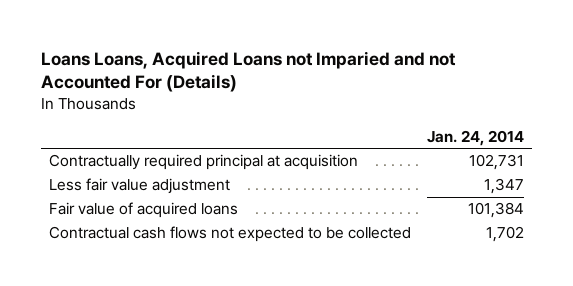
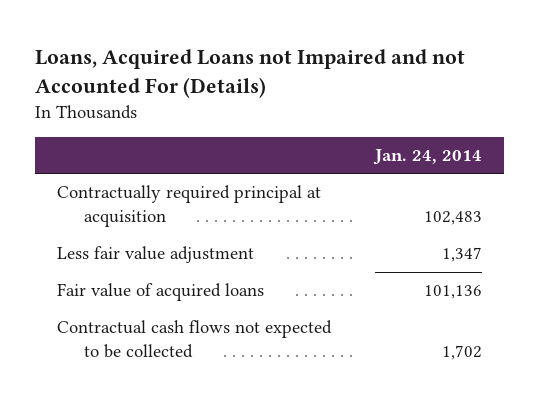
[40,50,456,93] Loans Loans, Acquired Loans not Imparied and not Accounted For (Details) -> [35,48,466,98] Loans, Acquired Loans not Impaired and not Accounted For (Details)
[468,154,524,171] 102,731 -> [423,211,482,226] 102,483
[467,202,524,219] 101,384 -> [423,285,482,300] 101,136

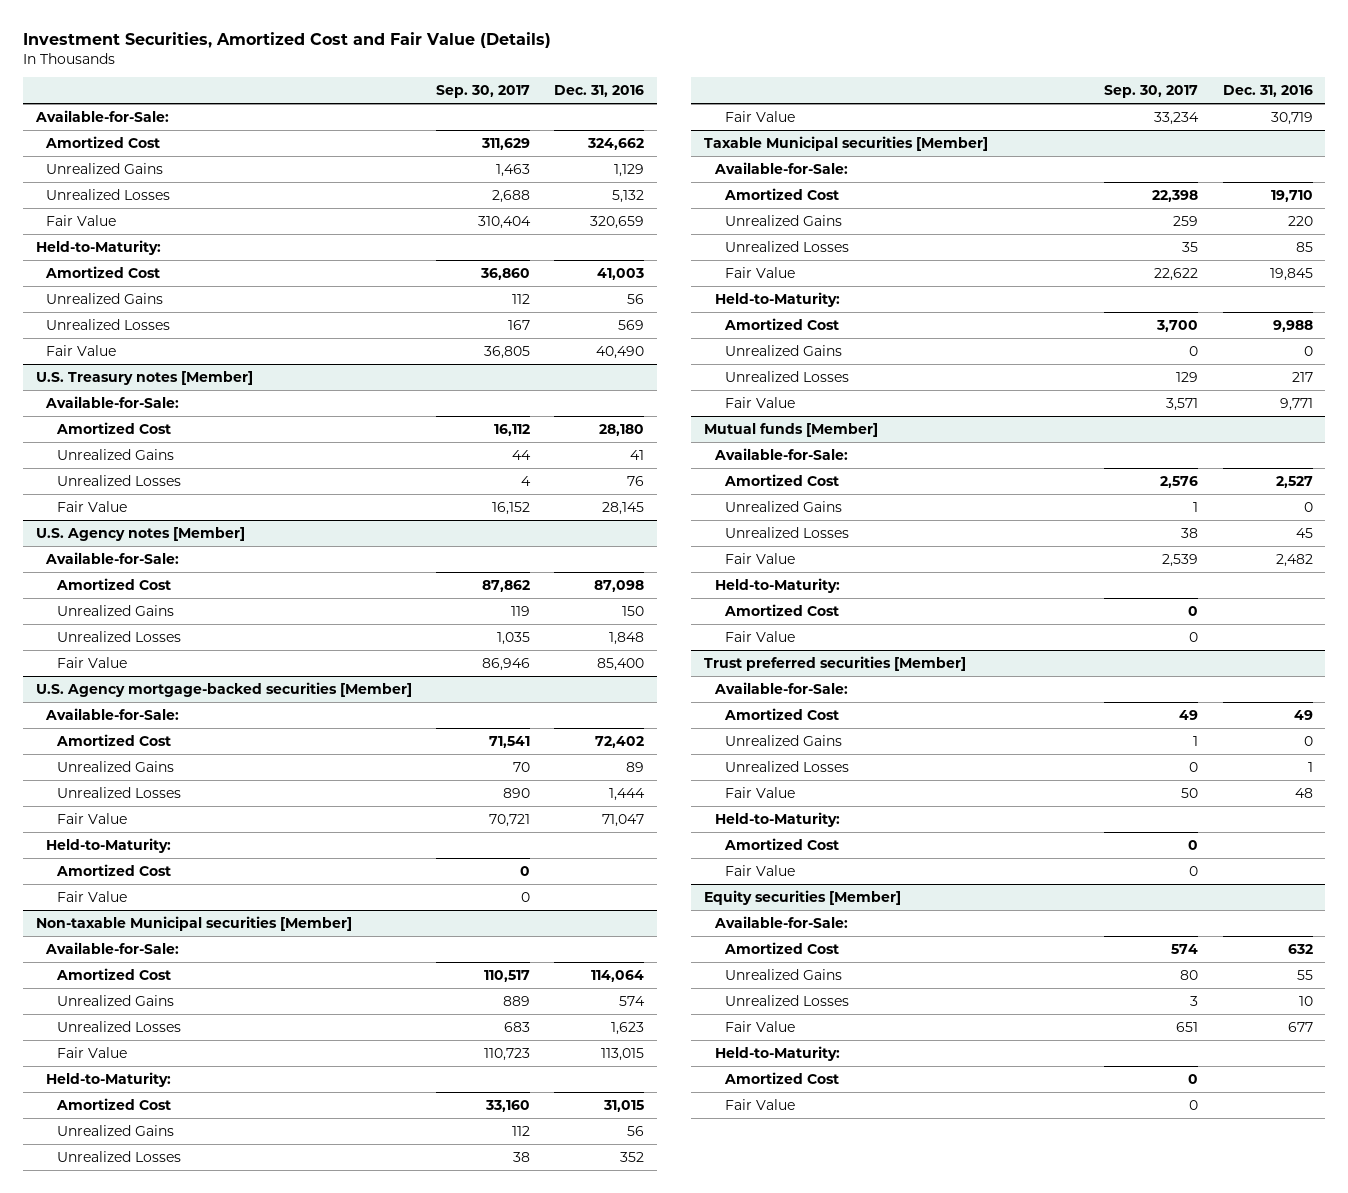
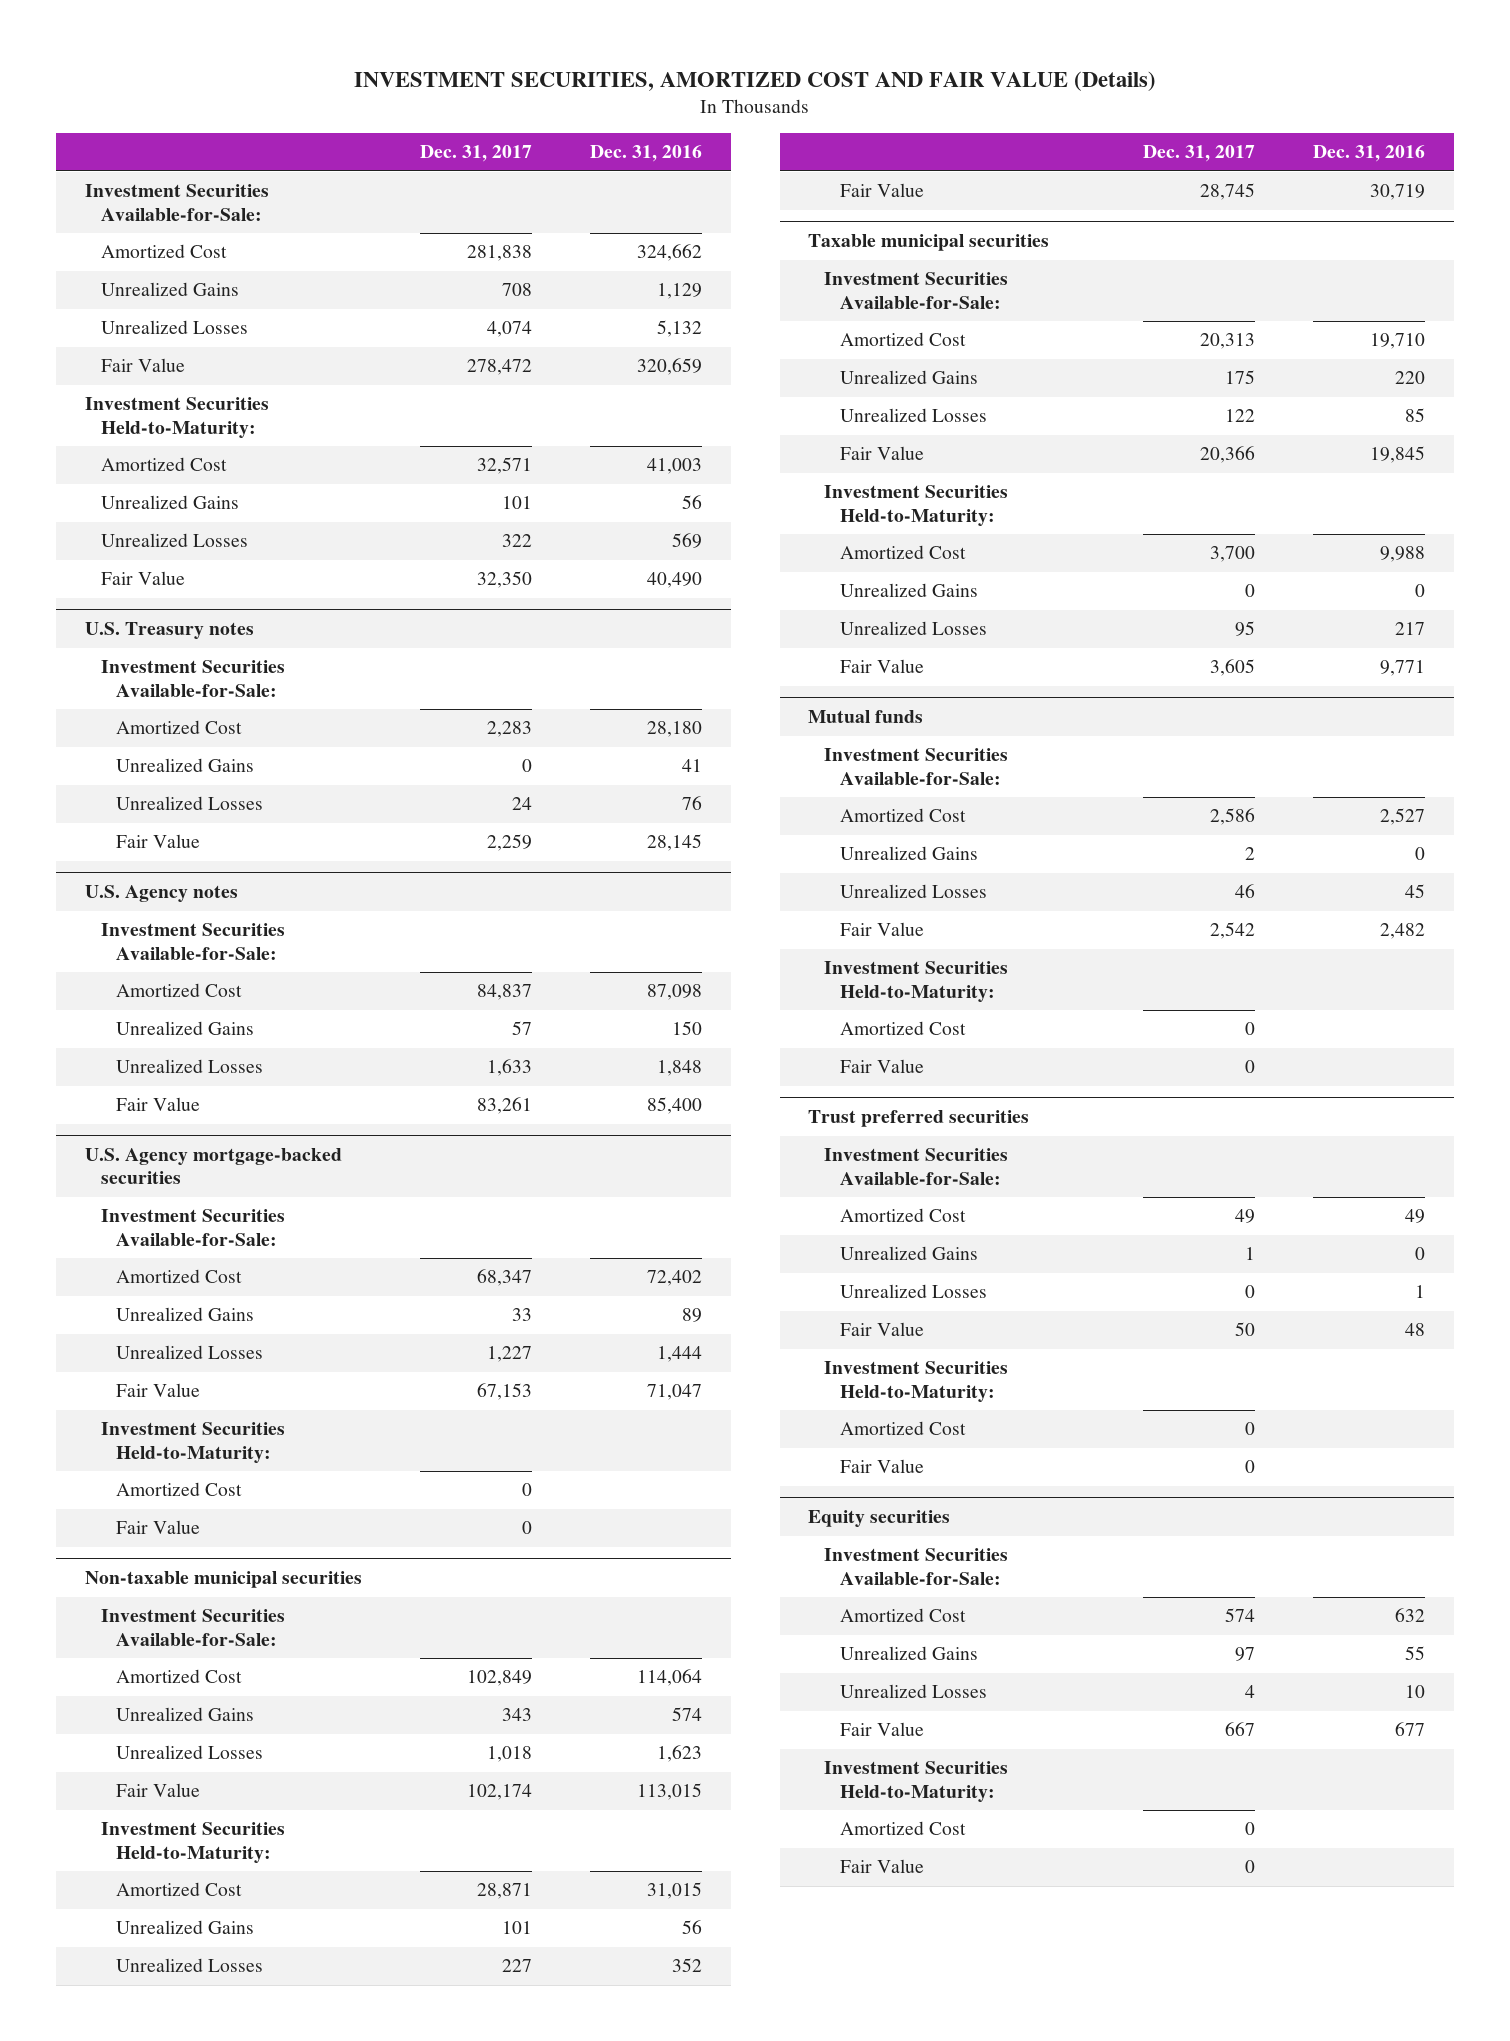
[23,31,552,48] Investment Securities, Amortized Cost and Fair Value (Details) -> [354,70,1157,91] INVESTMENT SECURITIES, AMORTIZED COST AND FAIR VALUE (Details)
[435,85,530,99] Sep. 30, 2017 -> none
none -> [420,145,533,163] Dec. 31, 2017
[34,109,169,122] Available-for-Sale: -> [85,184,270,221] Investment Securities Available-for-Sale:
[35,239,161,255] Held-to-Maturity: -> [85,397,270,438] Investment Securities Held-to-Maturity:
[35,370,253,385] U.S. Treasury notes [Member] -> [85,622,255,640] U.S. Treasury notes
[45,395,180,408] Available-for-Sale: -> [100,660,285,697] Investment Securities Available-for-Sale:
[35,526,245,541] U.S. Agency notes [Member] -> [85,885,239,903] U.S. Agency notes
[45,551,180,564] Available-for-Sale: -> [100,923,285,960] Investment Securities Available-for-Sale:
[35,681,412,697] U.S. Agency mortgage-backed securities [Member] -> [85,1148,343,1185] U.S. Agency mortgage-backed securities
[45,707,180,720] Available-for-Sale: -> [100,1209,285,1246] Investment Securities Available-for-Sale:
[46,837,172,853] Held-to-Maturity: -> [100,1422,285,1463] Investment Securities Held-to-Maturity:
[35,915,352,931] Non-taxable Municipal securities [Member] -> [85,1571,363,1589] Non-taxable municipal securities
[45,941,180,954] Available-for-Sale: -> [100,1609,285,1646] Investment Securities Available-for-Sale:
[46,1071,172,1087] Held-to-Maturity: -> [100,1822,285,1863] Investment Securities Held-to-Maturity:
[703,135,988,151] Taxable Municipal securities [Member] -> [808,234,1050,252] Taxable municipal securities
[713,161,848,174] Available-for-Sale: -> [823,272,1008,309] Investment Securities Available-for-Sale:
[714,291,840,307] Held-to-Maturity: -> [823,485,1008,526] Investment Securities Held-to-Maturity:
[703,422,878,437] Mutual funds [Member] -> [808,710,924,724] Mutual funds
[713,447,848,460] Available-for-Sale: -> [823,748,1008,785] Investment Securities Available-for-Sale:
[714,577,840,593] Held-to-Maturity: -> [823,961,1008,1002] Investment Securities Held-to-Maturity:
[703,655,966,671] Trust preferred securities [Member] -> [808,1110,1030,1128] Trust preferred securities
[713,681,848,694] Available-for-Sale: -> [823,1148,1008,1185] Investment Securities Available-for-Sale:
[714,811,840,827] Held-to-Maturity: -> [823,1361,1008,1402] Investment Securities Held-to-Maturity:
[703,889,901,905] Equity securities [Member] -> [808,1510,951,1528] Equity securities
[713,915,848,928] Available-for-Sale: -> [823,1548,1008,1585] Investment Securities Available-for-Sale:
[714,1045,840,1061] Held-to-Maturity: -> [823,1761,1008,1802] Investment Securities Held-to-Maturity:

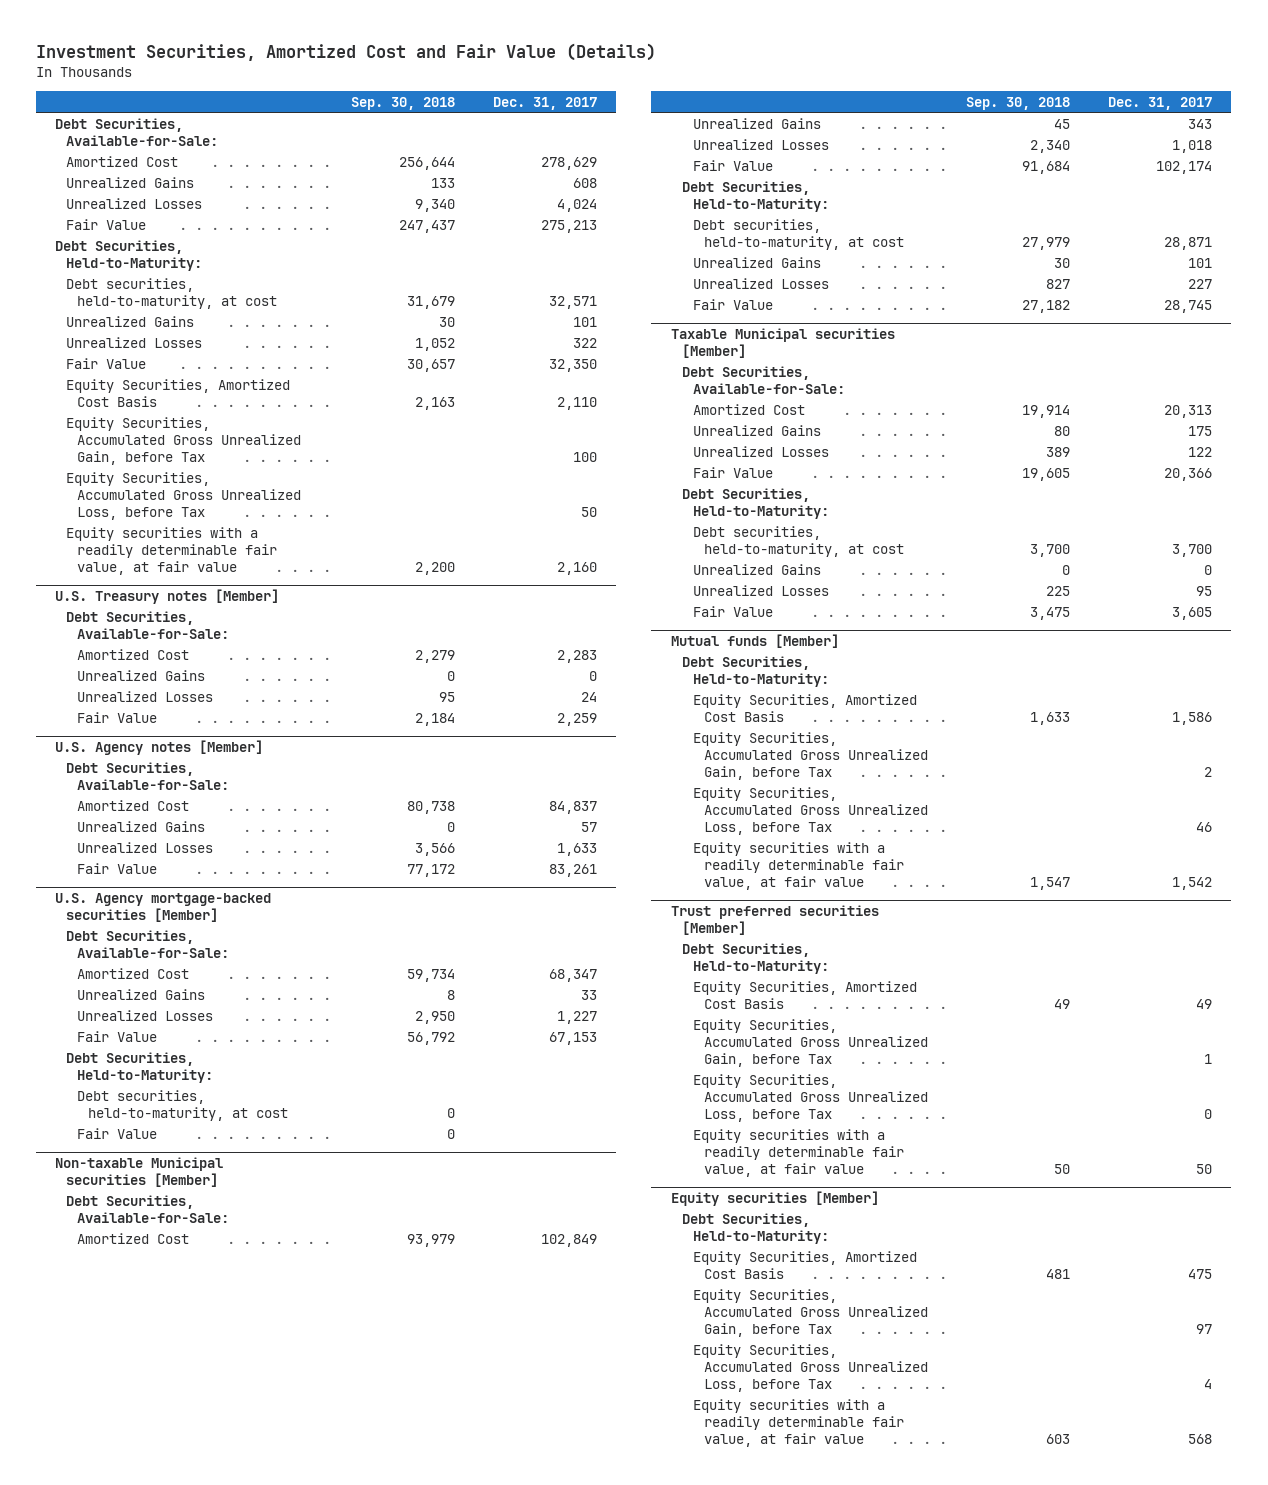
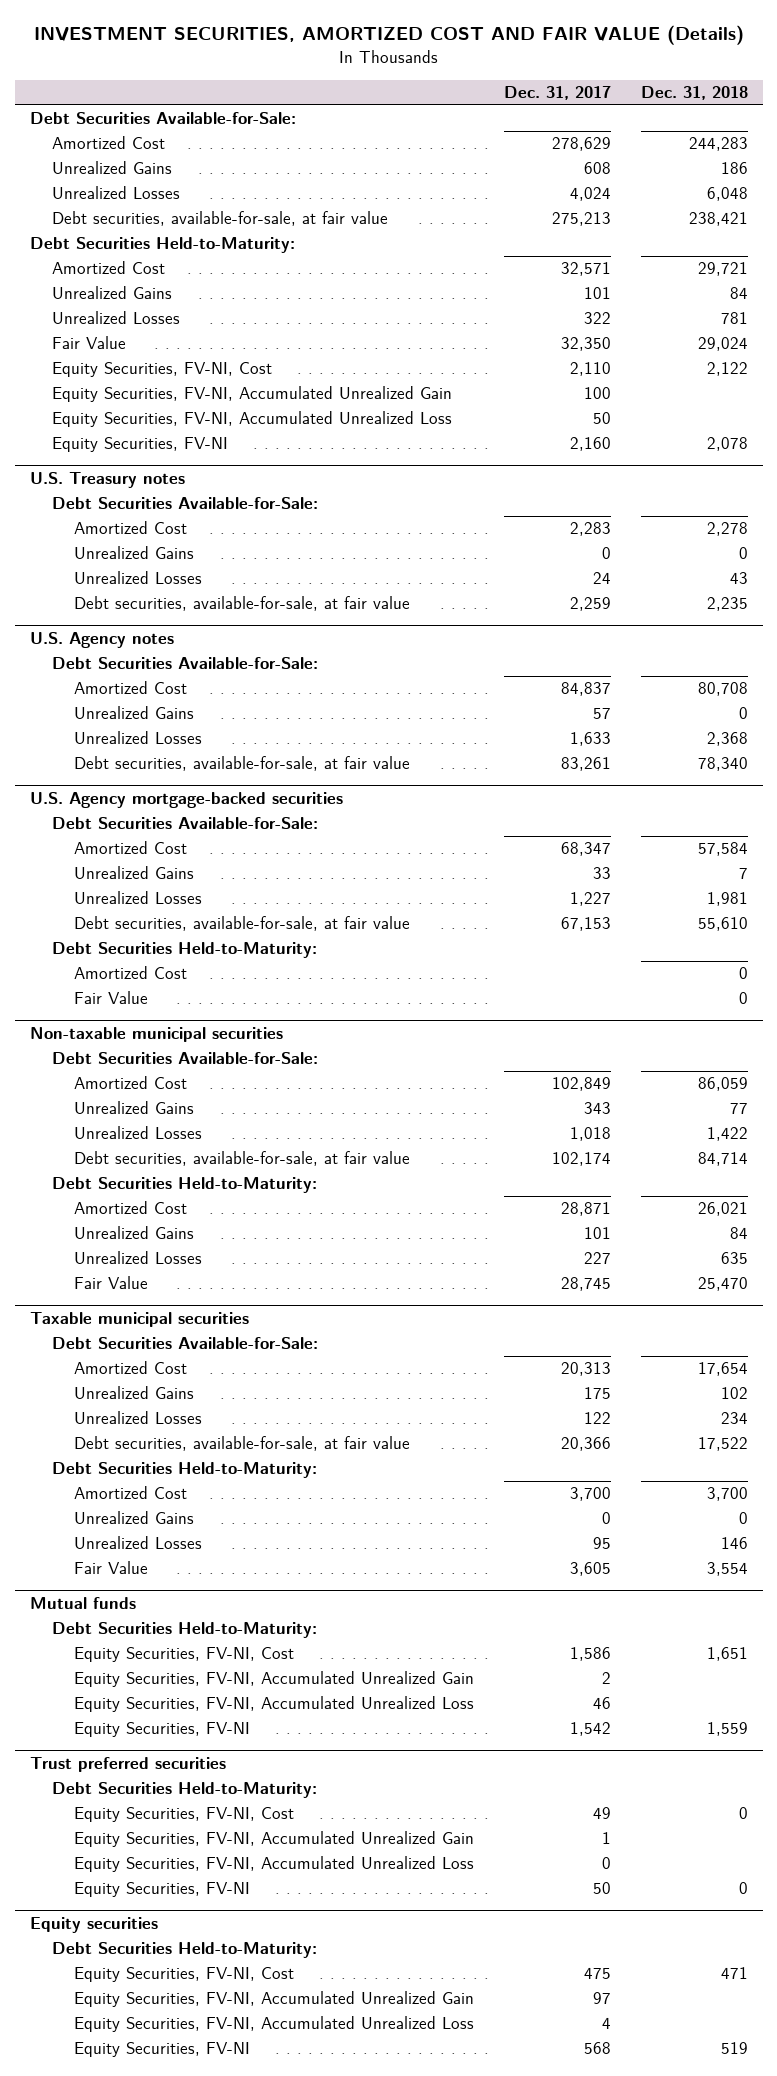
[36,43,657,62] Investment Securities, Amortized Cost and Fair Value (Details) -> [33,25,744,46] INVESTMENT SECURITIES, AMORTIZED COST AND FAIR VALUE (Details)
[350,96,455,110] Sep. 30, 2018 -> none
none -> [640,85,748,100] Dec. 31, 2018
[55,117,219,146] Debt Securities, Available-for-Sale: -> [29,112,296,125] Debt Securities Available-for-Sale:
[66,218,147,230] Fair Value -> [51,211,388,227] Debt securities, available-for-sale, at fair value
[55,239,203,271] Debt Securities, Held-to-Maturity: -> [29,237,295,254] Debt Securities Held-to-Maturity:
[66,277,278,309] Debt securities, held-to-maturity, at cost -> [51,261,165,275] Amortized Cost
[66,378,291,407] Equity Securities, Amortized Cost Basis -> [51,362,272,378] Equity Securities, FV-NI, Cost
[66,416,302,465] Equity Securities, Accumulated Gross Unrealized Gain, before Tax -> [51,386,452,403] Equity Securities, FV-NI, Accumulated Unrealized Gain
[66,471,302,520] Equity Securities, Accumulated Gross Unrealized Loss, before Tax -> [51,411,452,428] Equity Securities, FV-NI, Accumulated Unrealized Loss
[66,526,278,575] Equity securities with a readily determinable fair value, at fair value -> [51,437,228,453] Equity Securities, FV-NI
[55,589,280,605] U.S. Treasury notes [Member] -> [29,472,185,489] U.S. Treasury notes
[66,610,230,639] Debt Securities, Available-for-Sale: -> [51,497,318,510] Debt Securities Available-for-Sale:
[77,711,158,723] Fair Value -> [73,596,410,612] Debt securities, available-for-sale, at fair value
[55,740,264,756] U.S. Agency notes [Member] -> [29,632,174,649] U.S. Agency notes
[66,761,230,790] Debt Securities, Available-for-Sale: -> [51,657,318,670] Debt Securities Available-for-Sale:
[77,862,158,874] Fair Value -> [73,756,410,772] Debt securities, available-for-sale, at fair value
[55,893,272,923] U.S. Agency mortgage-backed securities [Member] -> [29,792,343,809] U.S. Agency mortgage-backed securities
[66,929,230,958] Debt Securities, Available-for-Sale: -> [51,817,318,830] Debt Securities Available-for-Sale:
[77,1030,158,1042] Fair Value -> [73,916,410,932] Debt securities, available-for-sale, at fair value
[66,1051,214,1083] Debt Securities, Held-to-Maturity: -> [51,942,317,959] Debt Securities Held-to-Maturity:
[77,1089,289,1121] Debt securities, held-to-maturity, at cost -> [73,966,187,980] Amortized Cost
[55,1157,224,1188] Non-taxable Municipal securities [Member] -> [29,1027,283,1043] Non-taxable municipal securities
[66,1194,230,1223] Debt Securities, Available-for-Sale: -> [51,1052,318,1065] Debt Securities Available-for-Sale:
[692,159,773,171] Fair Value -> [73,1151,410,1167] Debt securities, available-for-sale, at fair value
[681,180,829,212] Debt Securities, Held-to-Maturity: -> [51,1177,317,1194] Debt Securities Held-to-Maturity:
[692,218,904,250] Debt securities, held-to-maturity, at cost -> [73,1201,187,1215] Amortized Cost
[670,328,895,359] Taxable Municipal securities [Member] -> [29,1312,249,1328] Taxable municipal securities
[681,365,845,394] Debt Securities, Available-for-Sale: -> [51,1337,318,1350] Debt Securities Available-for-Sale:
[692,466,773,478] Fair Value -> [73,1436,410,1452] Debt securities, available-for-sale, at fair value
[681,487,829,519] Debt Securities, Held-to-Maturity: -> [51,1462,317,1479] Debt Securities Held-to-Maturity:
[692,525,904,557] Debt securities, held-to-maturity, at cost -> [73,1486,187,1500] Amortized Cost
[670,634,839,649] Mutual funds [Member] -> [29,1597,136,1610] Mutual funds
[681,655,829,687] Debt Securities, Held-to-Maturity: -> [51,1622,317,1639] Debt Securities Held-to-Maturity:
[692,693,917,722] Equity Securities, Amortized Cost Basis -> [73,1647,294,1663] Equity Securities, FV-NI, Cost
[692,731,928,780] Equity Securities, Accumulated Gross Unrealized Gain, before Tax -> [73,1671,474,1688] Equity Securities, FV-NI, Accumulated Unrealized Gain
[692,786,928,835] Equity Securities, Accumulated Gross Unrealized Loss, before Tax -> [73,1696,474,1713] Equity Securities, FV-NI, Accumulated Unrealized Loss
[692,841,904,890] Equity securities with a readily determinable fair value, at fair value -> [73,1722,250,1738] Equity Securities, FV-NI
[670,905,879,936] Trust preferred securities [Member] -> [29,1757,226,1773] Trust preferred securities
[681,942,829,974] Debt Securities, Held-to-Maturity: -> [51,1782,317,1799] Debt Securities Held-to-Maturity:
[692,980,917,1009] Equity Securities, Amortized Cost Basis -> [73,1807,294,1823] Equity Securities, FV-NI, Cost
[692,1018,928,1067] Equity Securities, Accumulated Gross Unrealized Gain, before Tax -> [73,1831,474,1848] Equity Securities, FV-NI, Accumulated Unrealized Gain
[692,1073,928,1122] Equity Securities, Accumulated Gross Unrealized Loss, before Tax -> [73,1856,474,1873] Equity Securities, FV-NI, Accumulated Unrealized Loss
[692,1128,904,1177] Equity securities with a readily determinable fair value, at fair value -> [73,1882,250,1898] Equity Securities, FV-NI
[670,1191,879,1207] Equity securities [Member] -> [29,1917,158,1934] Equity securities
[681,1212,829,1244] Debt Securities, Held-to-Maturity: -> [51,1942,317,1959] Debt Securities Held-to-Maturity:
[692,1250,917,1279] Equity Securities, Amortized Cost Basis -> [73,1967,294,1983] Equity Securities, FV-NI, Cost
[692,1288,928,1337] Equity Securities, Accumulated Gross Unrealized Gain, before Tax -> [73,1991,474,2008] Equity Securities, FV-NI, Accumulated Unrealized Gain
[692,1343,928,1392] Equity Securities, Accumulated Gross Unrealized Loss, before Tax -> [73,2016,474,2033] Equity Securities, FV-NI, Accumulated Unrealized Loss
[692,1398,904,1447] Equity securities with a readily determinable fair value, at fair value -> [73,2042,250,2058] Equity Securities, FV-NI

